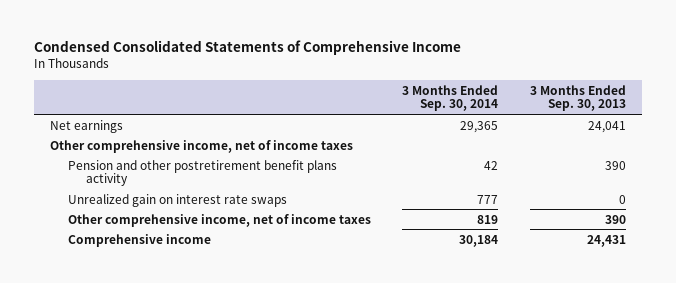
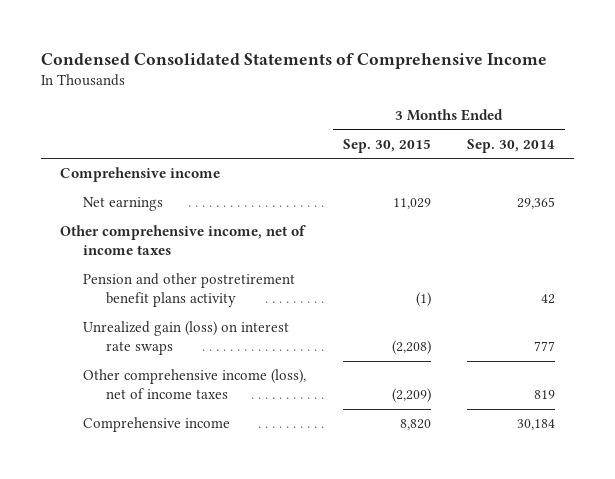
[530,84,627,112] 3 Months Ended Sep. 30, 2013 -> none
none -> [342,138,431,153] Sep. 30, 2015
none -> [59,167,220,183] Comprehensive income
[67,193,287,207] Unrealized gain on interest rate swaps -> [82,321,289,356] Unrealized gain (loss) on interest rate swaps
[67,213,371,227] Other comprehensive income, net of income taxes -> [82,369,306,400] Other comprehensive income (loss), net of income taxes

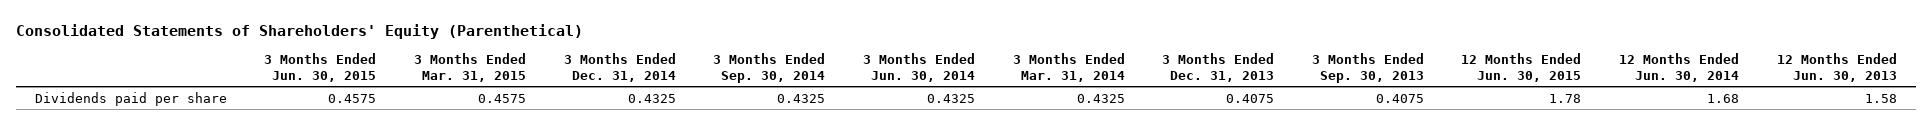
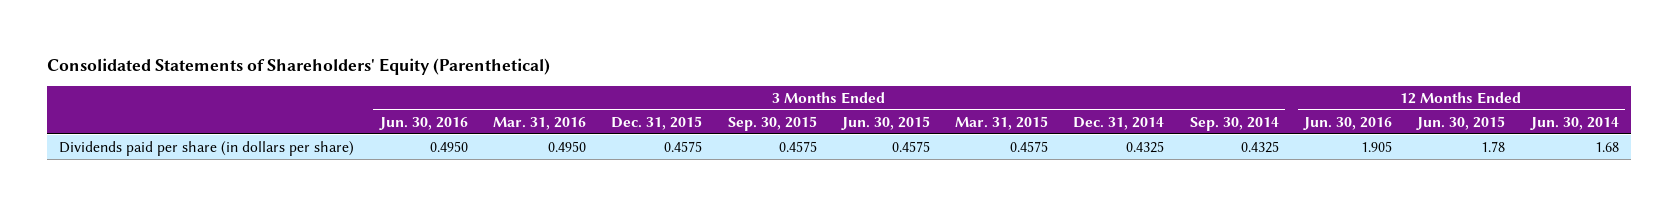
[862,53,975,82] 3 Months Ended Jun. 30, 2014 -> none
[1012,53,1125,82] 3 Months Ended Mar. 31, 2014 -> none
[1162,53,1275,82] 3 Months Ended Dec. 31, 2013 -> none
[1311,53,1424,83] 3 Months Ended Sep. 30, 2013 -> none
[1776,53,1897,82] 12 Months Ended Jun. 30, 2013 -> none
none -> [378,116,468,130] Jun. 30, 2016
none -> [492,116,586,130] Mar. 31, 2016
none -> [611,115,703,130] Dec. 31, 2015
none -> [727,115,817,131] Sep. 30, 2015
none -> [1303,116,1393,130] Jun. 30, 2016
[34,91,227,106] Dividends paid per share -> [59,141,355,157] Dividends paid per share (in dollars per share)

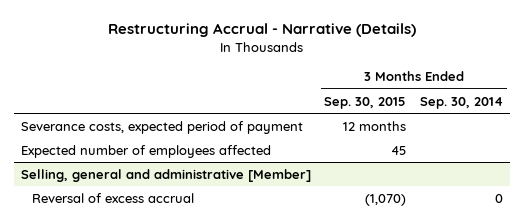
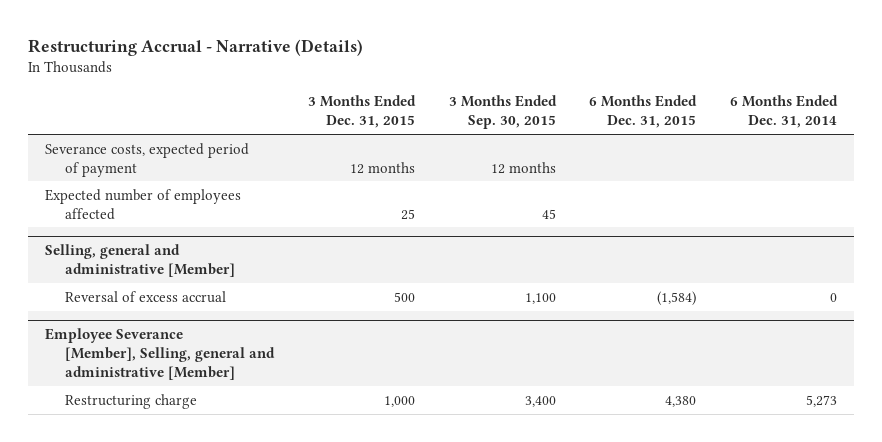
[420,96,504,109] Sep. 30, 2014 -> none
none -> [307,95,416,129] 3 Months Ended Dec. 31, 2015
none -> [589,95,698,129] 6 Months Ended Dec. 31, 2015
none -> [729,95,838,129] 6 Months Ended Dec. 31, 2014
[365,193,407,206] (1,070) -> [524,292,556,304] 1,100
none -> [45,328,276,380] Employee Severance [Member], Selling, general and administrative [Member]
none -> [65,393,198,409] Restructuring charge

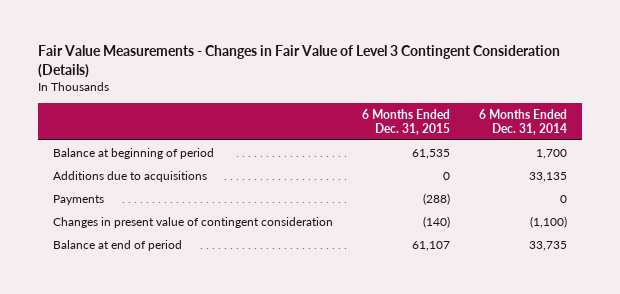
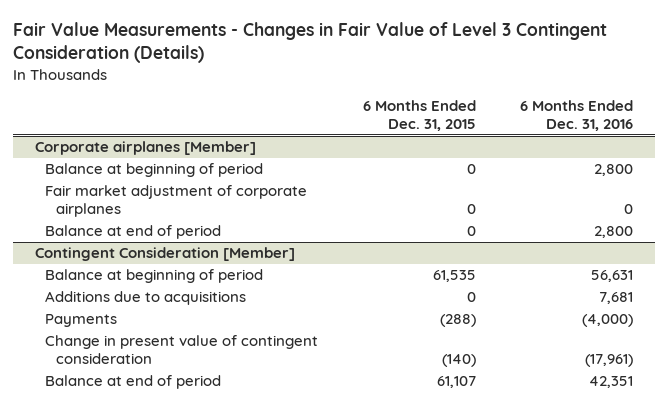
[479,109,568,135] 6 Months Ended Dec. 31, 2014 -> none
none -> [519,100,633,132] 6 Months Ended Dec. 31, 2016
none -> [34,141,256,156] Corporate airplanes [Member]
none -> [45,163,264,178] Balance at beginning of period
none -> [45,185,308,218] Fair market adjustment of corporate airplanes
none -> [45,225,222,240] Balance at end of period
none -> [34,247,295,262] Contingent Consideration [Member]
[52,216,333,228] Changes in present value of contingent consideration -> [45,335,319,365] Change in present value of contingent consideration

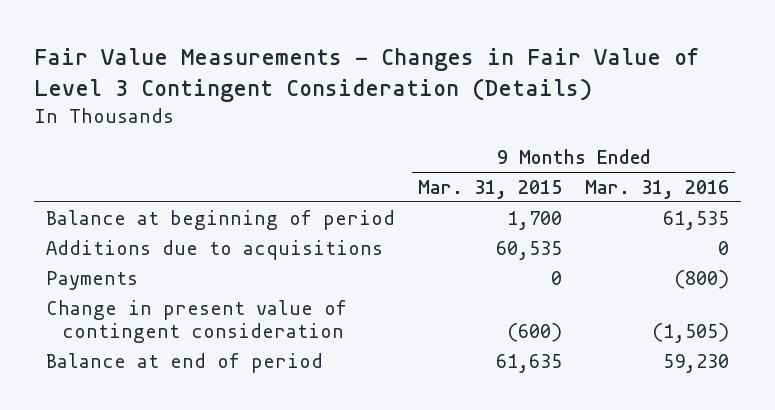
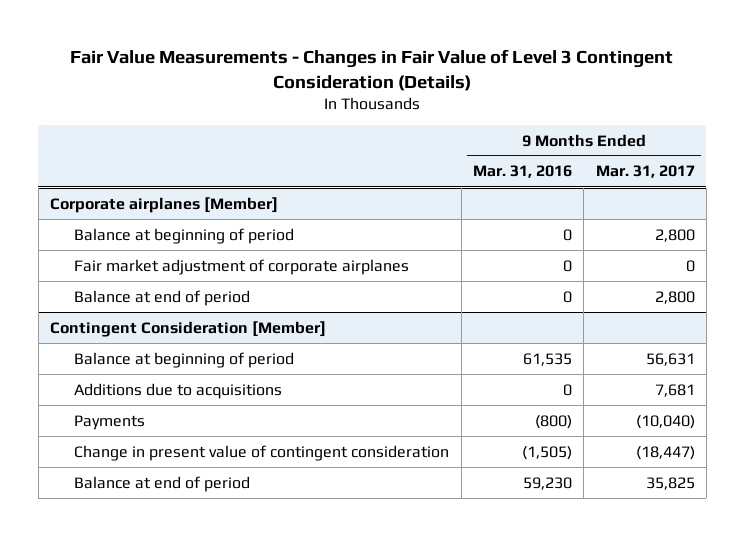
[417,179,562,199] Mar. 31, 2015 -> none
none -> [595,165,695,179] Mar. 31, 2017
none -> [49,196,278,213] Corporate airplanes [Member]
none -> [74,227,295,244] Balance at beginning of period
none -> [74,258,410,275] Fair market adjustment of corporate airplanes
none -> [74,289,251,306] Balance at end of period
none -> [49,320,326,337] Contingent Consideration [Member]

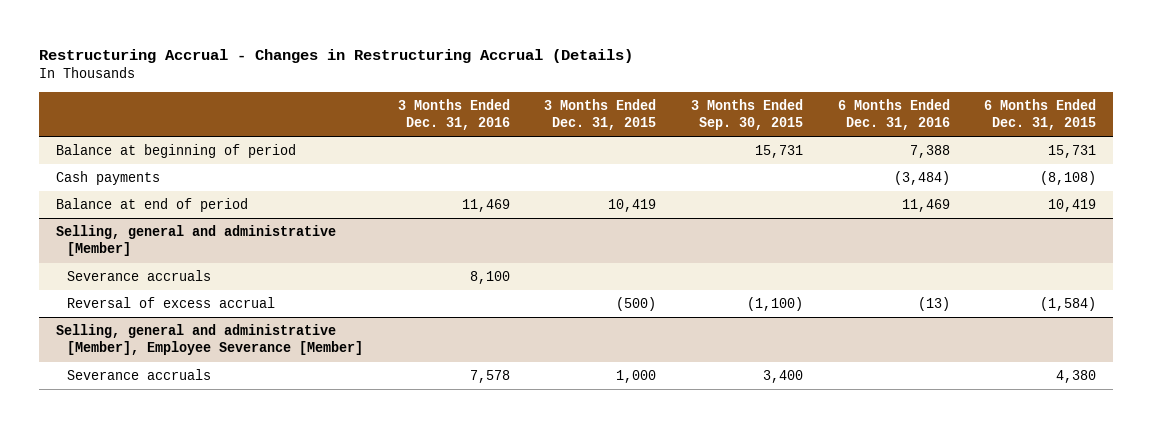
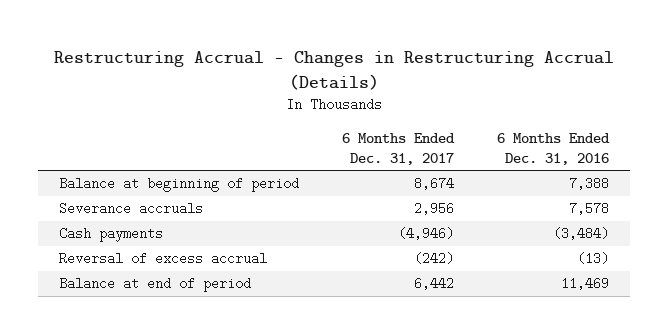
[397,98,510,131] 3 Months Ended Dec. 31, 2016 -> none
[544,98,657,131] 3 Months Ended Dec. 31, 2015 -> none
[690,98,803,131] 3 Months Ended Sep. 30, 2015 -> none
[984,98,1097,131] 6 Months Ended Dec. 31, 2015 -> none
none -> [342,132,456,165] 6 Months Ended Dec. 31, 2017
none -> [59,202,204,216] Severance accruals
[56,225,337,257] Selling, general and administrative [Member] -> none
[66,270,211,282] Severance accruals -> none
[56,324,363,356] Selling, general and administrative [Member], Employee Severance [Member] -> none
[66,369,211,381] Severance accruals -> none
[56,198,249,213] Balance at end of period -> [59,277,252,293] Balance at end of period

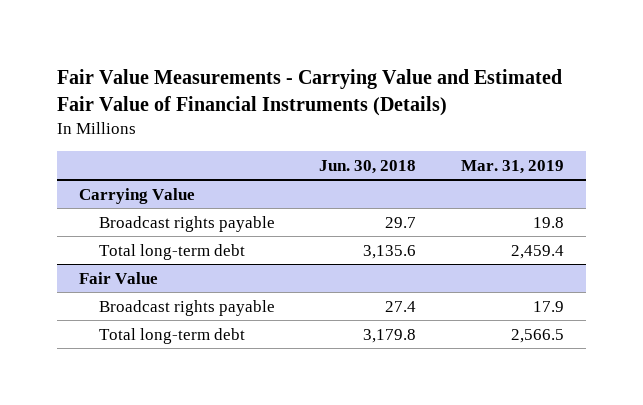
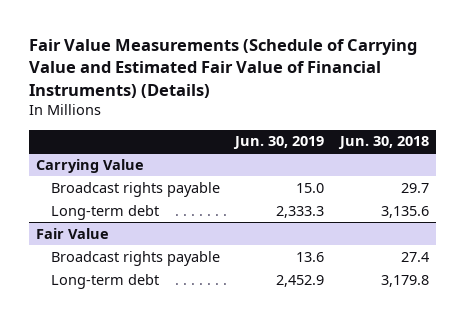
[57,68,563,116] Fair Value Measurements - Carrying Value and Estimated Fair Value of Financial Instruments (Details) -> [28,39,417,98] Fair Value Measurements (Schedule of Carrying Value and Estimated Fair Value of Financial Instruments) (Details)
[460,159,564,174] Mar. 31, 2019 -> none
none -> [233,136,325,150] Jun. 30, 2019
[99,243,246,260] Total long-term debt -> [50,204,159,220] Long-term debt
[99,327,246,344] Total long-term debt -> [50,273,159,289] Long-term debt

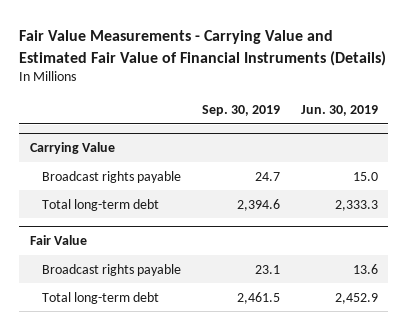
[28,39,417,98] Fair Value Measurements (Schedule of Carrying Value and Estimated Fair Value of Financial Instruments) (Details) -> [19,30,387,66] Fair Value Measurements - Carrying Value and Estimated Fair Value of Financial Instruments (Details)
[337,136,429,150] Jun. 30, 2018 -> none
none -> [201,104,280,116] Sep. 30, 2019
[50,204,159,220] Long-term debt -> [42,198,160,211] Total long-term debt
[50,273,159,289] Long-term debt -> [42,291,160,304] Total long-term debt

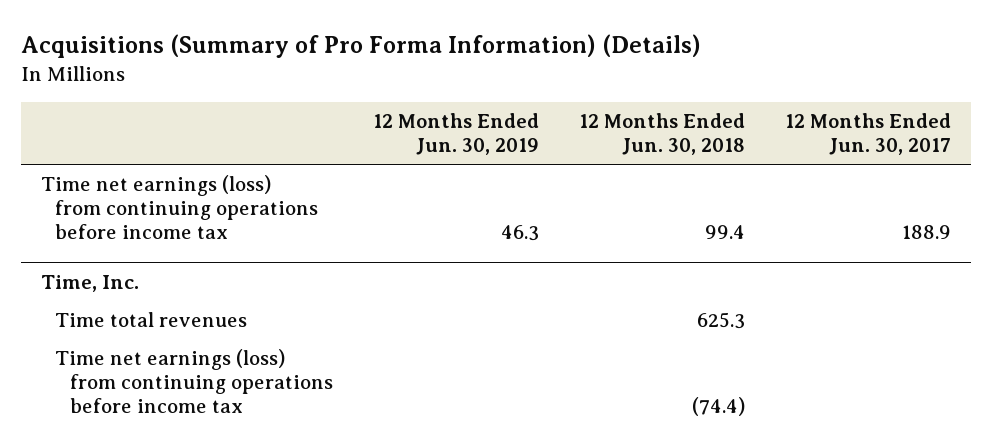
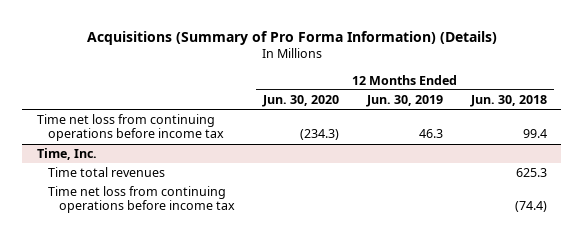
[784,113,951,156] 12 Months Ended Jun. 30, 2017 -> none
none -> [261,94,339,107] Jun. 30, 2020
[40,175,319,240] Time net earnings (loss) from continuing operations before income tax -> [36,114,224,142] Time net loss from continuing operations before income tax
[55,349,334,414] Time net earnings (loss) from continuing operations before income tax -> [47,186,235,214] Time net loss from continuing operations before income tax

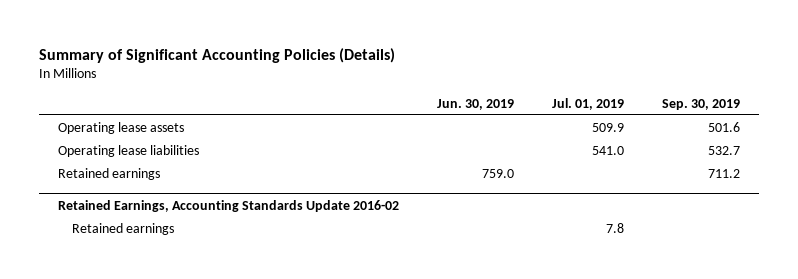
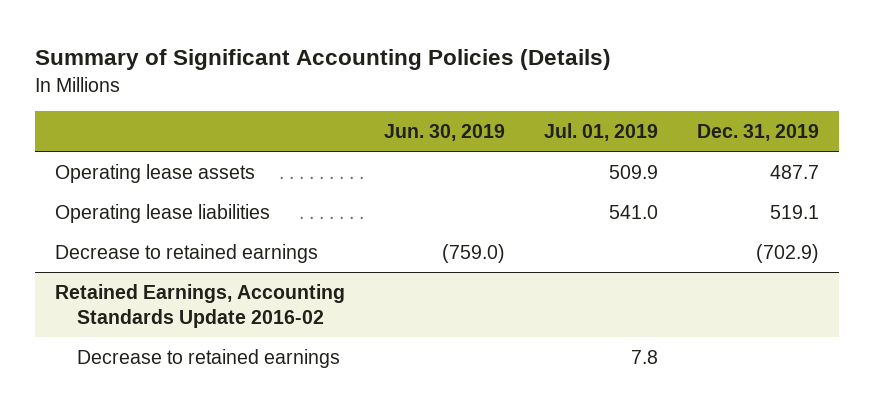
[662,98,741,110] Sep. 30, 2019 -> none
none -> [697,123,820,141] Dec. 31, 2019
[57,167,160,180] Retained earnings -> [54,243,318,263] Decrease to retained earnings
[482,168,515,178] 759.0 -> [442,243,506,263] (759.0)
[72,222,175,235] Retained earnings -> [76,348,340,368] Decrease to retained earnings

